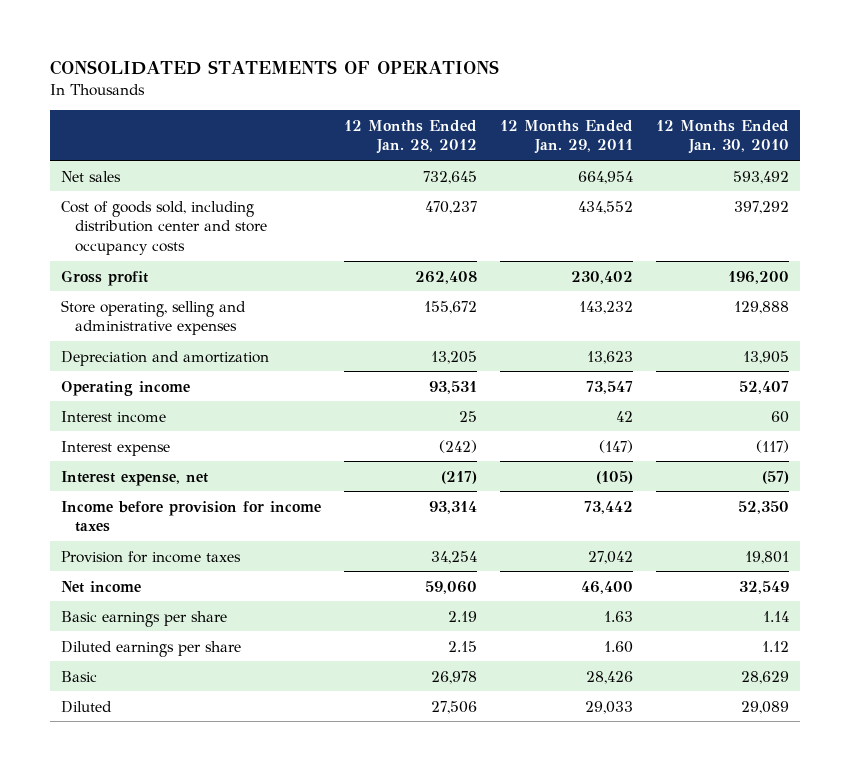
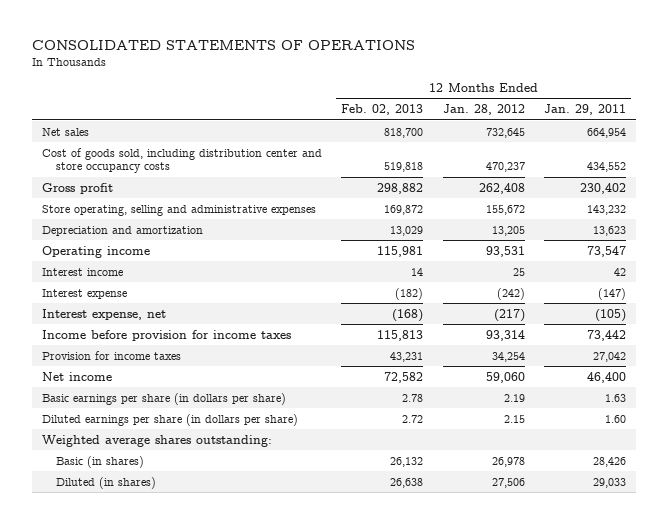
[655,119,789,155] 12 Months Ended Jan. 30, 2010 -> none
none -> [341,104,424,116] Feb. 02, 2013
[61,610,228,627] Basic earnings per share -> [41,392,286,405] Basic earnings per share (in dollars per share)
[61,640,242,657] Diluted earnings per share -> [41,413,298,426] Diluted earnings per share (in dollars per share)
none -> [41,434,272,447] Weighted average shares outstanding:
[61,670,98,682] Basic -> [55,455,144,468] Basic (in shares)
[61,700,113,713] Diluted -> [55,476,156,489] Diluted (in shares)

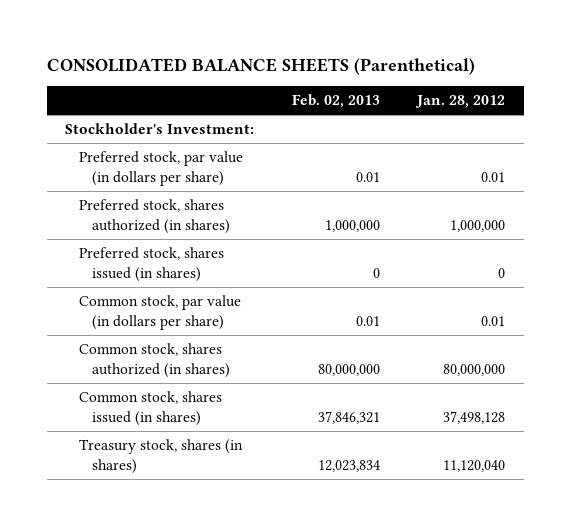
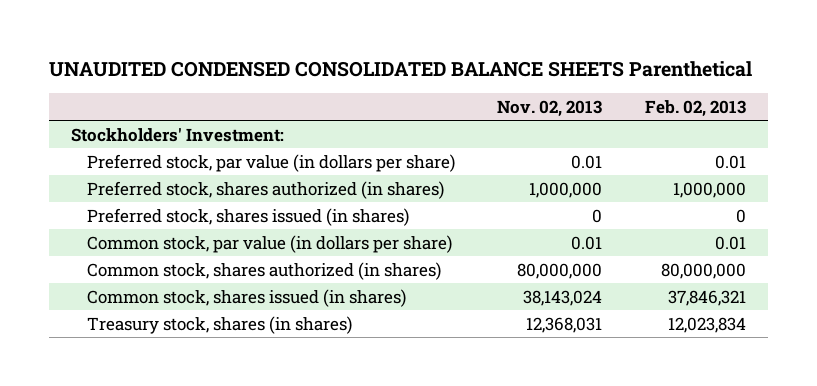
[46,57,475,75] CONSOLIDATED BALANCE SHEETS (Parenthetical) -> [49,61,753,78] UNAUDITED CONDENSED CONSOLIDATED BALANCE SHEETS Parenthetical
[415,95,506,109] Jan. 28, 2012 -> none
none -> [497,99,603,117] Nov. 02, 2013
[65,123,255,135] Stockholder's Investment: -> [70,127,284,142] Stockholders' Investment:

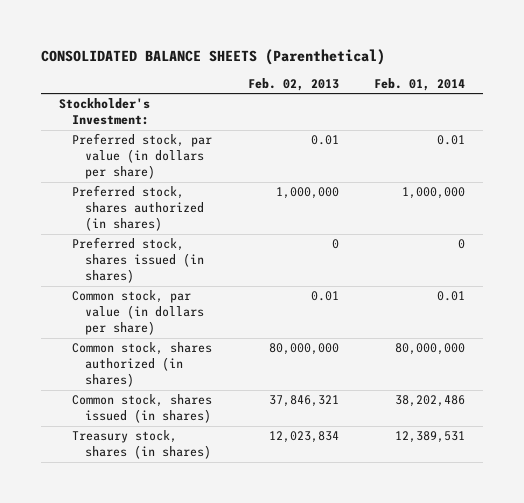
[49,61,753,78] UNAUDITED CONDENSED CONSOLIDATED BALANCE SHEETS Parenthetical -> [41,48,386,65] CONSOLIDATED BALANCE SHEETS (Parenthetical)
[497,99,603,117] Nov. 02, 2013 -> none
none -> [373,77,465,91] Feb. 01, 2014
[70,127,284,142] Stockholders' Investment: -> [59,98,151,126] Stockholder's Investment:

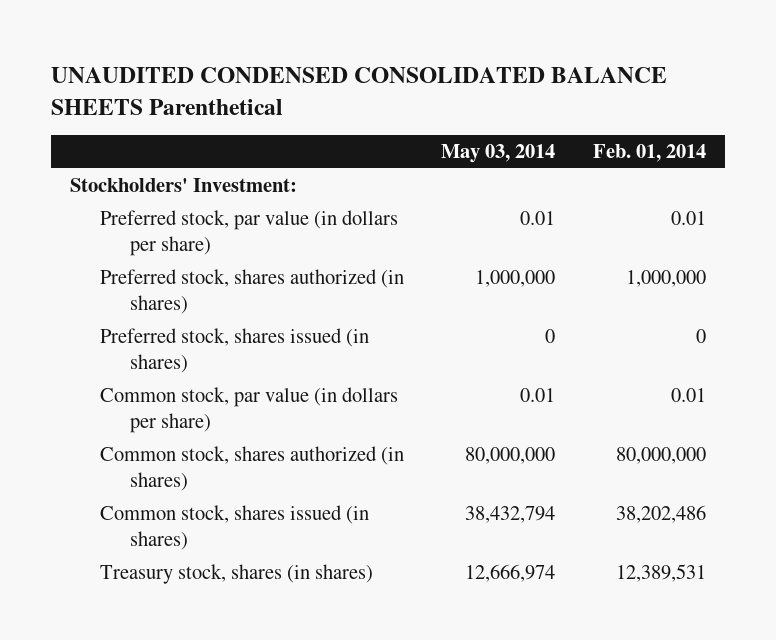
[41,48,386,65] CONSOLIDATED BALANCE SHEETS (Parenthetical) -> [50,66,667,115] UNAUDITED CONDENSED CONSOLIDATED BALANCE SHEETS Parenthetical
[247,77,339,91] Feb. 02, 2013 -> none
none -> [441,144,556,164] May 03, 2014
[59,98,151,126] Stockholder's Investment: -> [69,178,297,193] Stockholders' Investment:

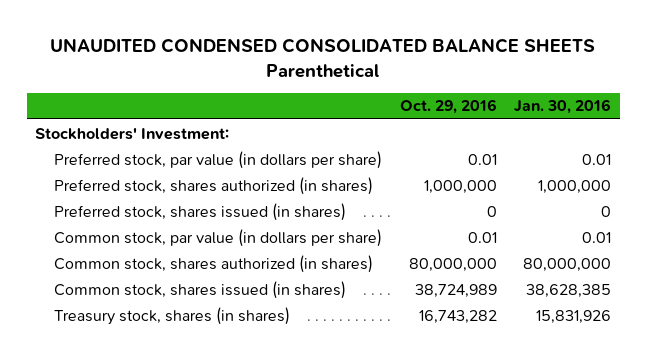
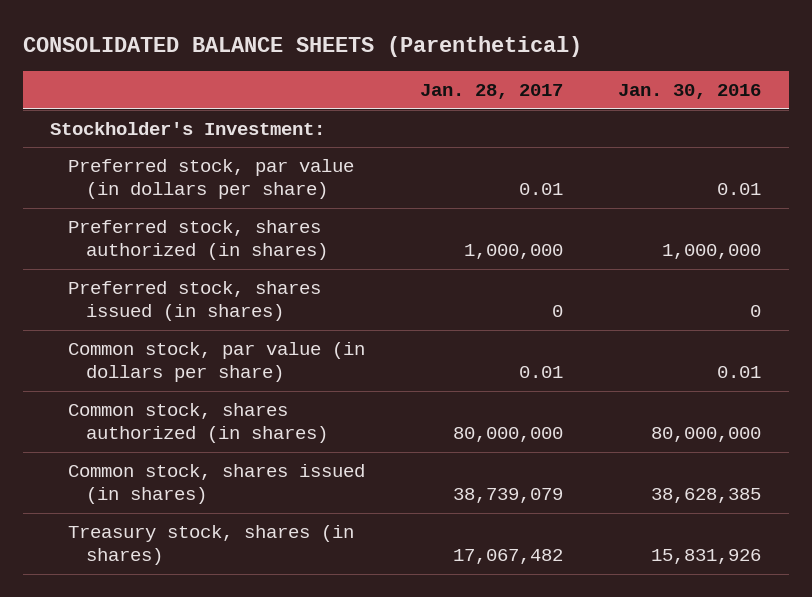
[50,37,596,78] UNAUDITED CONDENSED CONSOLIDATED BALANCE SHEETS Parenthetical -> [22,36,582,58] CONSOLIDATED BALANCE SHEETS (Parenthetical)
[399,99,497,115] Oct. 29, 2016 -> none
none -> [420,84,564,100] Jan. 28, 2017
[35,127,230,140] Stockholders' Investment: -> [50,121,326,135] Stockholder's Investment:

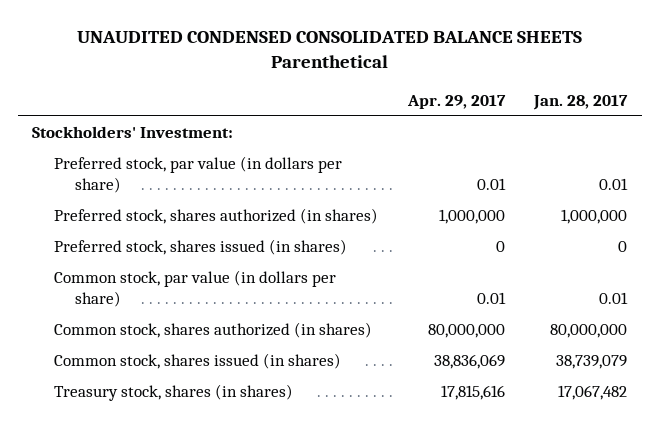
[22,36,582,58] CONSOLIDATED BALANCE SHEETS (Parenthetical) -> [76,31,582,69] UNAUDITED CONDENSED CONSOLIDATED BALANCE SHEETS Parenthetical
[618,84,762,100] Jan. 30, 2016 -> none
none -> [406,94,506,109] Apr. 29, 2017
[50,121,326,135] Stockholder's Investment: -> [32,126,234,139] Stockholders' Investment:

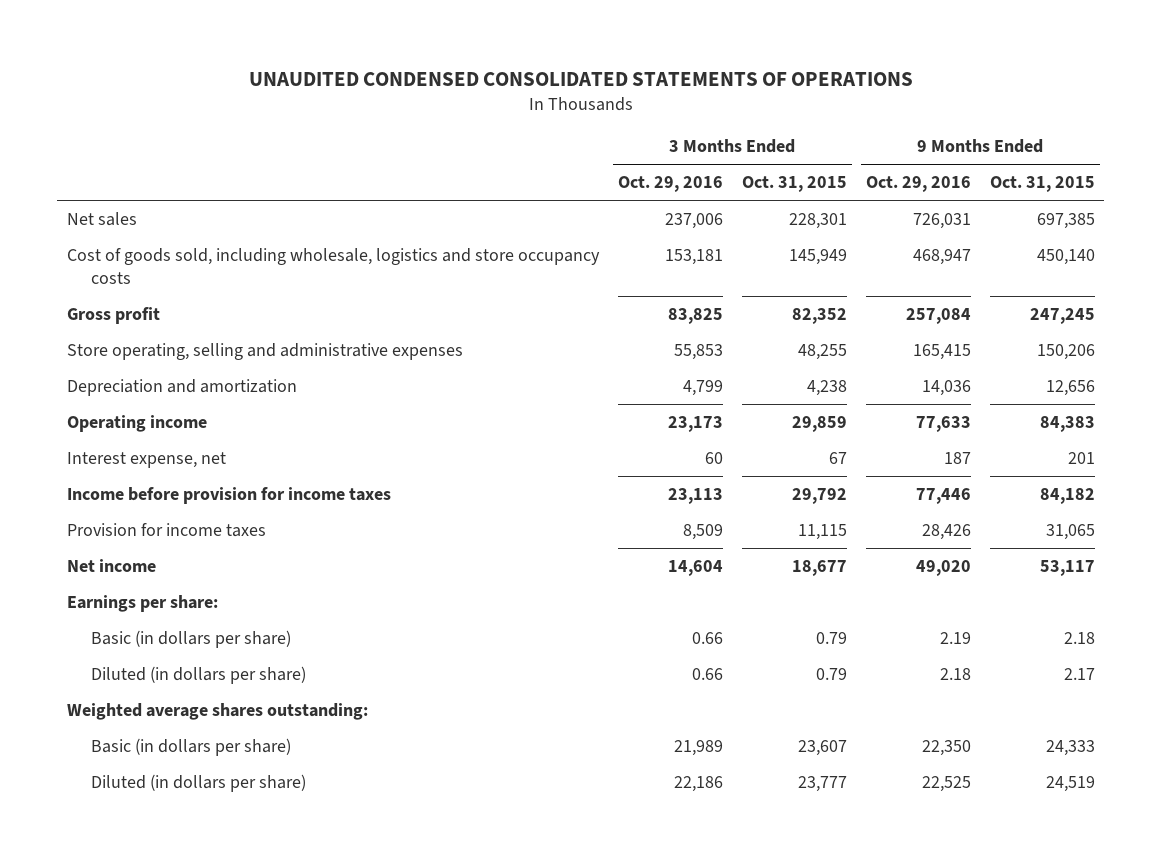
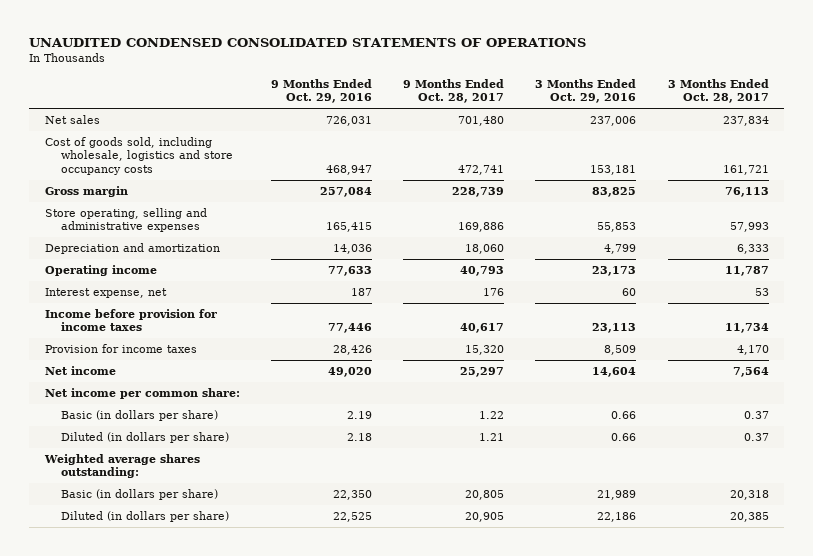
[741,176,847,193] Oct. 31, 2015 -> none
[989,176,1095,193] Oct. 31, 2015 -> none
none -> [403,79,505,104] 9 Months Ended Oct. 28, 2017
none -> [667,79,769,104] 3 Months Ended Oct. 28, 2017
[66,307,160,325] Gross profit -> [44,186,128,198] Gross margin
[66,595,218,613] Earnings per share: -> [44,388,240,400] Net income per common share:

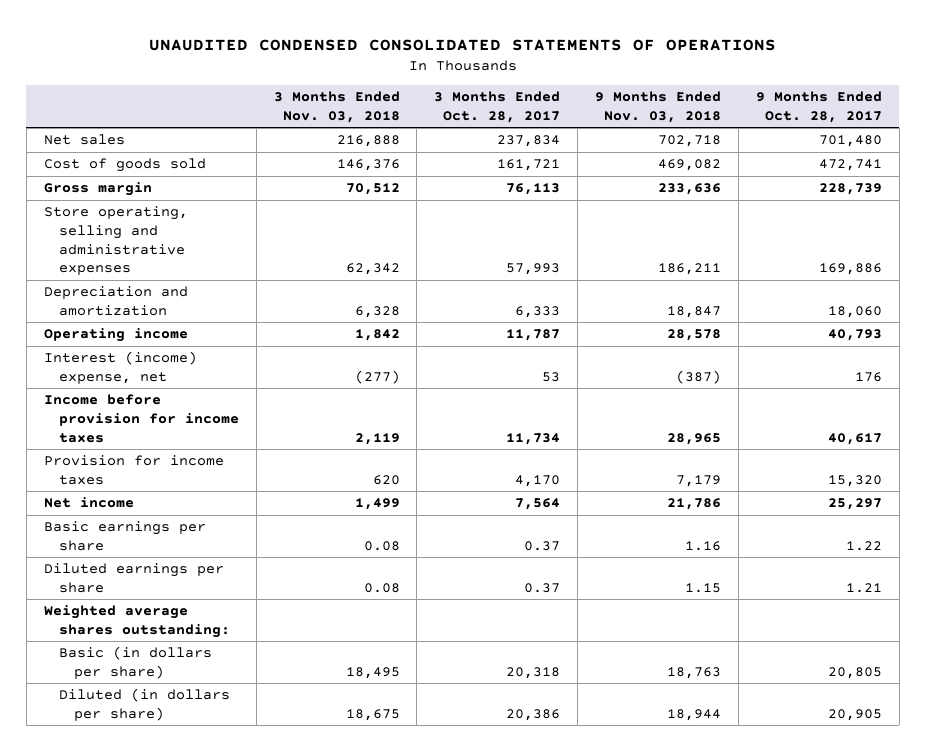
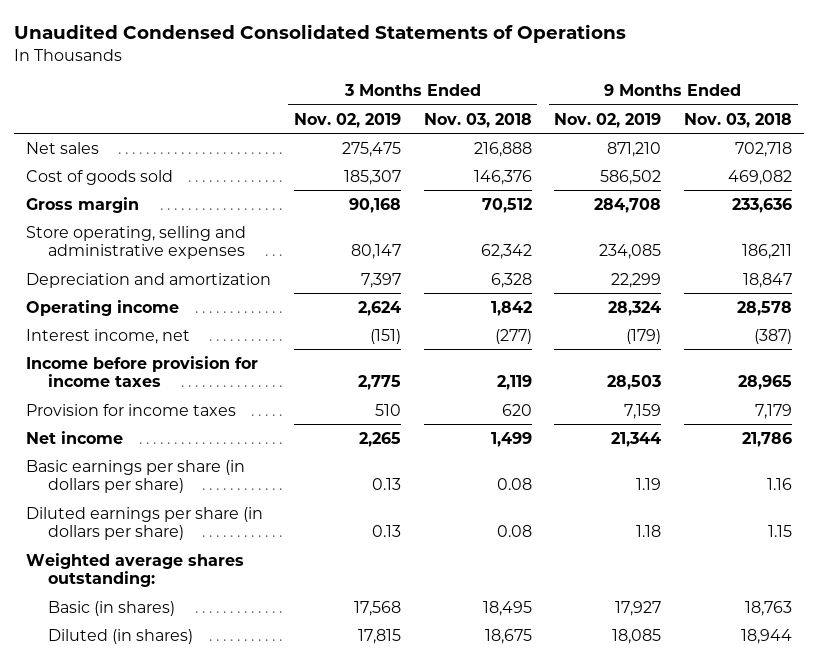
[148,38,776,51] UNAUDITED CONDENSED CONSOLIDATED STATEMENTS OF OPERATIONS -> [14,24,627,44] Unaudited Condensed Consolidated Statements of Operations
[434,91,561,124] 3 Months Ended Oct. 28, 2017 -> none
[756,91,883,124] 9 Months Ended Oct. 28, 2017 -> none
none -> [293,112,401,128] Nov. 02, 2019
none -> [554,112,662,128] Nov. 02, 2019
[43,351,197,384] Interest (income) expense, net -> [25,328,190,344] Interest income, net
[43,521,206,551] Basic earnings per share -> [25,459,245,494] Basic earnings per share (in dollars per share)
[43,563,224,593] Diluted earnings per share -> [25,506,263,541] Diluted earnings per share (in dollars per share)
[58,646,212,679] Basic (in dollars per share) -> [47,600,175,616] Basic (in shares)
[58,688,230,721] Diluted (in dollars per share) -> [47,628,193,644] Diluted (in shares)

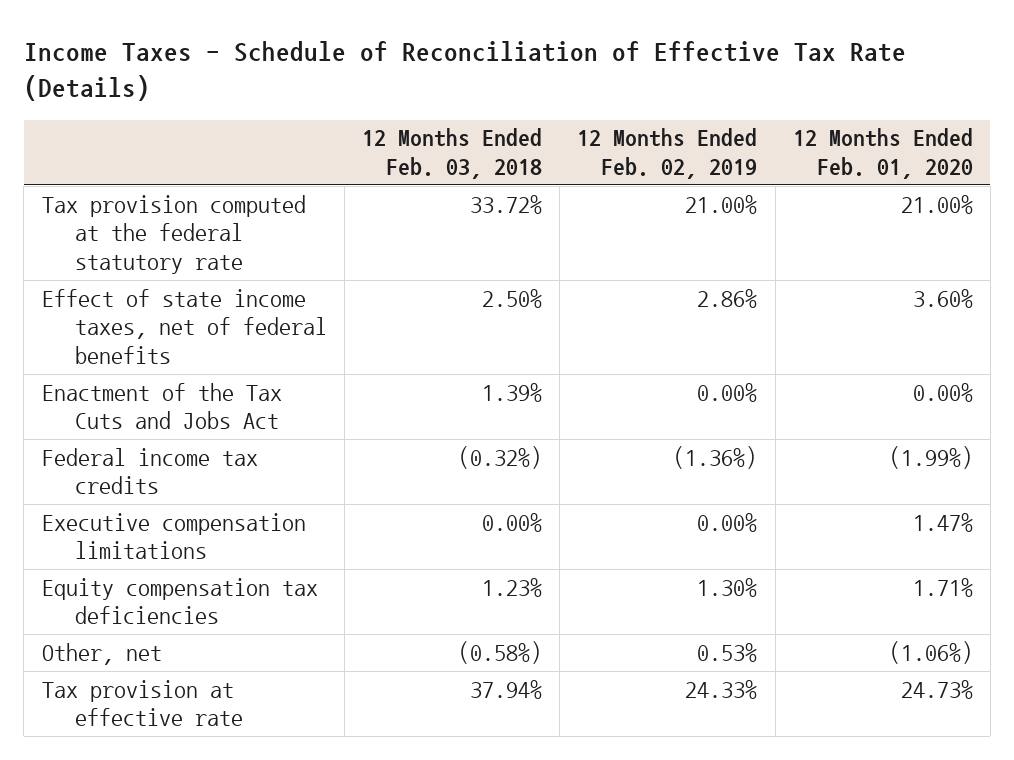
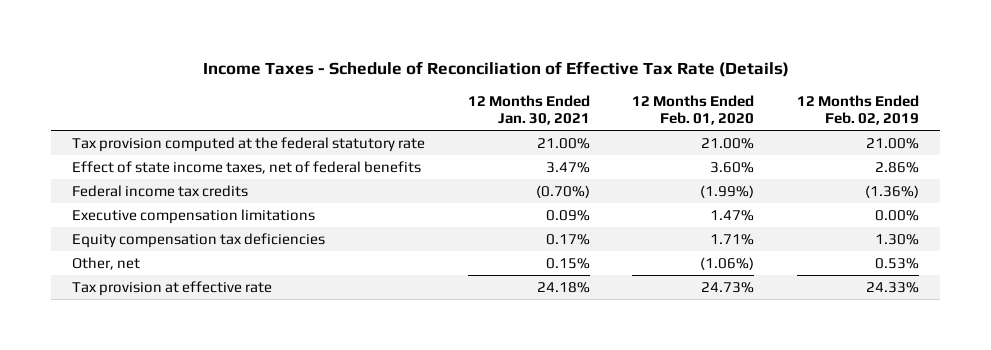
[362,128,543,179] 12 Months Ended Feb. 03, 2018 -> none
none -> [467,94,590,126] 12 Months Ended Jan. 30, 2021
[41,382,282,430] Enactment of the Tax Cuts and Jobs Act -> none

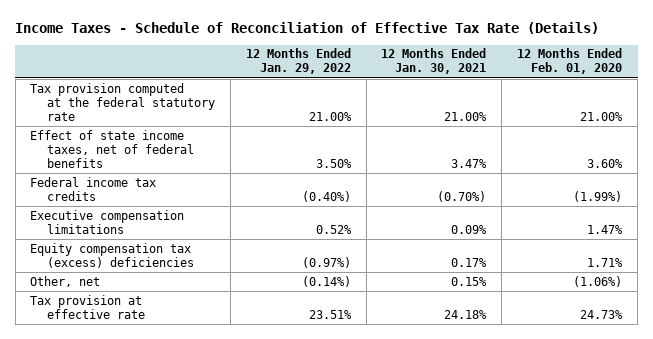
[797,94,920,126] 12 Months Ended Feb. 02, 2019 -> none
none -> [245,48,351,75] 12 Months Ended Jan. 29, 2022
[72,232,326,248] Equity compensation tax deficiencies -> [30,242,195,268] Equity compensation tax (excess) deficiencies

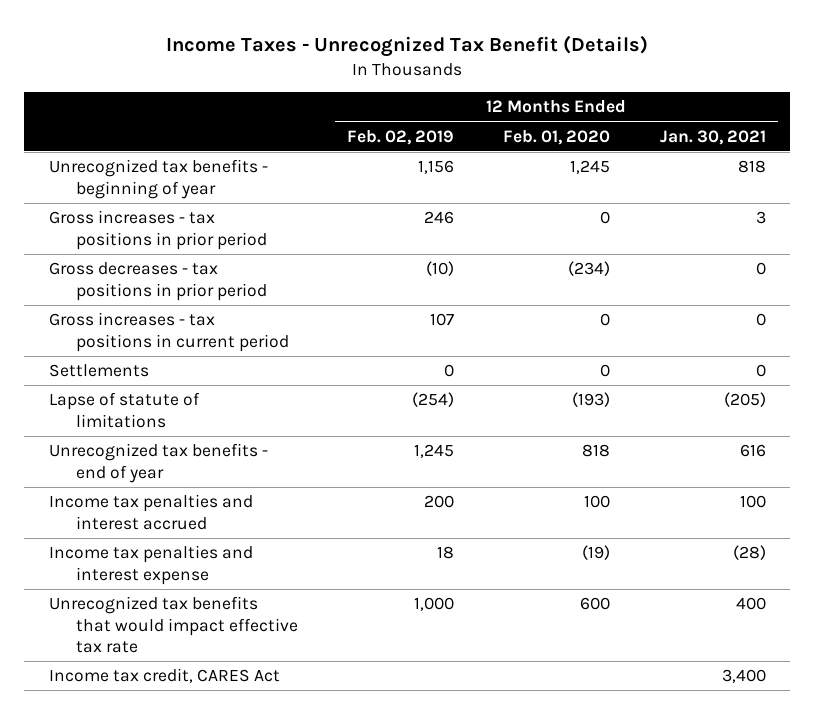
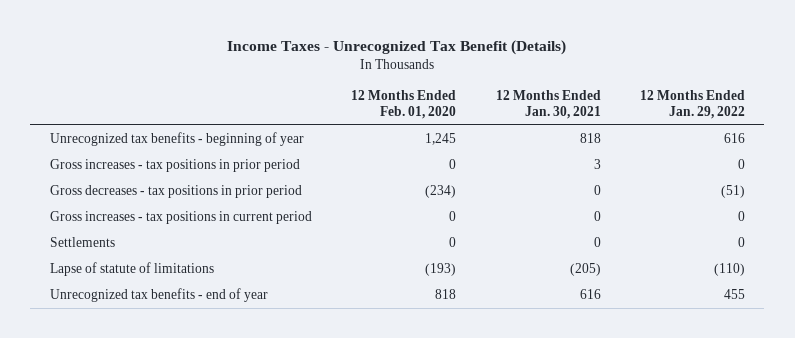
[346,129,454,145] Feb. 02, 2019 -> none
none -> [639,89,745,119] 12 Months Ended Jan. 29, 2022
[49,494,254,530] Income tax penalties and interest accrued -> none
[49,545,254,585] Income tax penalties and interest expense -> none
[49,596,298,653] Unrecognized tax benefits that would impact effective tax rate -> none
[49,668,281,684] Income tax credit, CARES Act -> none

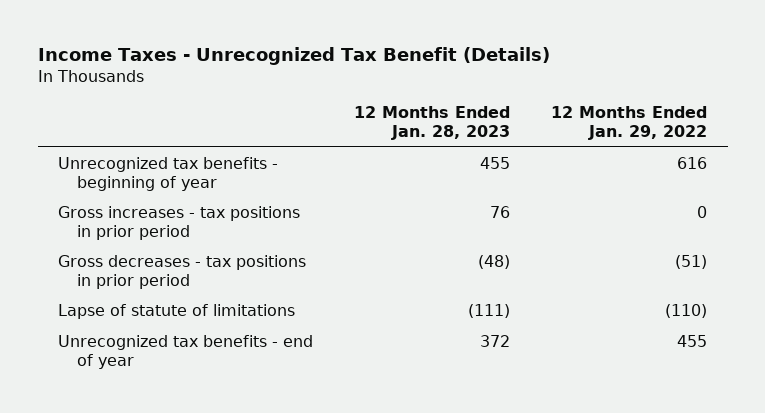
[351,89,457,119] 12 Months Ended Feb. 01, 2020 -> none
[495,89,601,119] 12 Months Ended Jan. 30, 2021 -> none
none -> [354,106,511,141] 12 Months Ended Jan. 28, 2023
[50,211,313,225] Gross increases - tax positions in current period -> none
[50,237,116,248] Settlements -> none

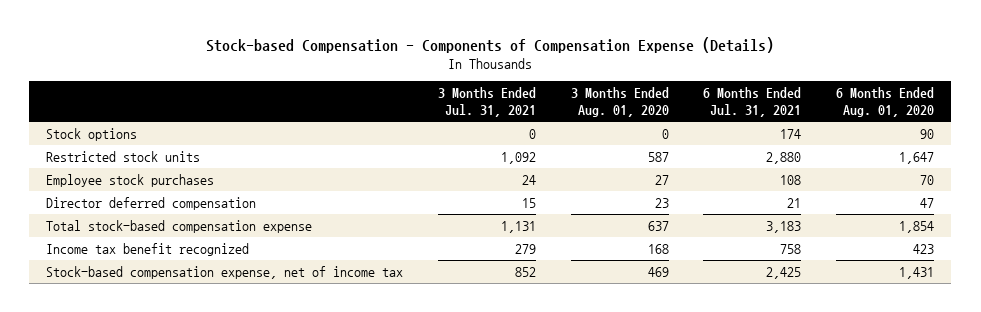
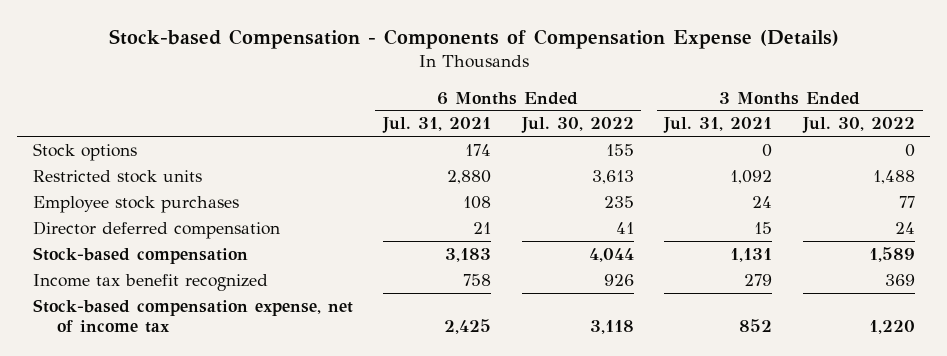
[570,87,669,118] 3 Months Ended Aug. 01, 2020 -> none
[836,87,935,118] 6 Months Ended Aug. 01, 2020 -> none
none -> [520,117,634,134] Jul. 30, 2022
none -> [801,117,915,134] Jul. 30, 2022
[46,219,313,233] Total stock-based compensation expense -> [32,246,248,264] Stock-based compensation

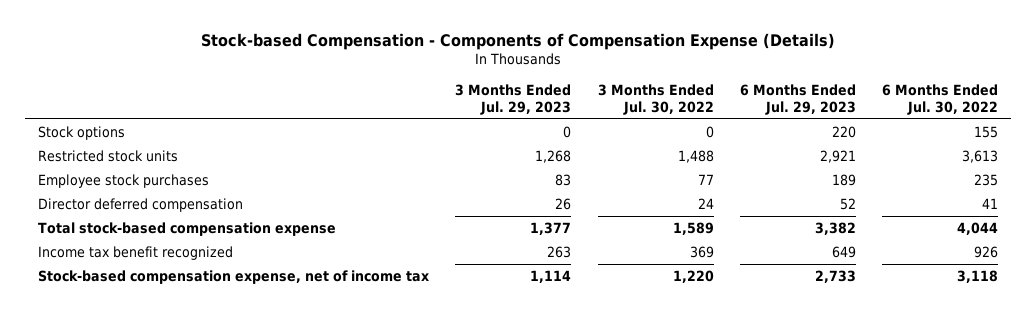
[382,117,492,134] Jul. 31, 2021 -> none
[663,117,773,134] Jul. 31, 2021 -> none
none -> [455,83,572,115] 3 Months Ended Jul. 29, 2023
none -> [739,83,856,115] 6 Months Ended Jul. 29, 2023
[32,246,248,264] Stock-based compensation -> [38,221,337,236] Total stock-based compensation expense

